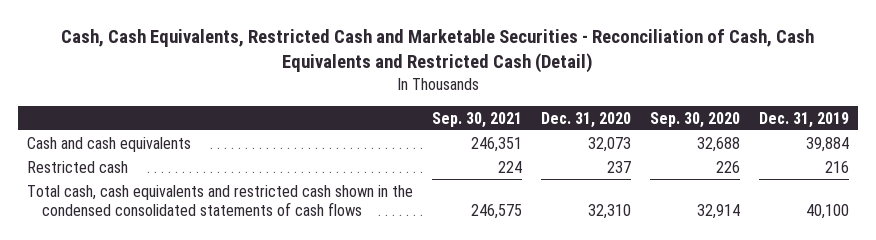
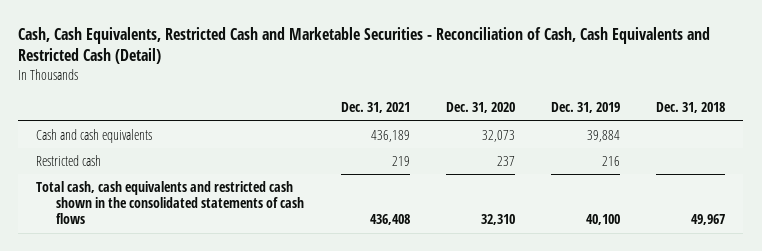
[432,111,523,128] Sep. 30, 2021 -> none
[649,111,740,128] Sep. 30, 2020 -> none
none -> [340,102,410,114] Dec. 31, 2021
none -> [656,102,726,114] Dec. 31, 2018
[27,184,414,216] Total cash, cash equivalents and restricted cash shown in the condensed consolidated statements of cash flows -> [36,181,305,225] Total cash, cash equivalents and restricted cash shown in the consolidated statements of cash flows

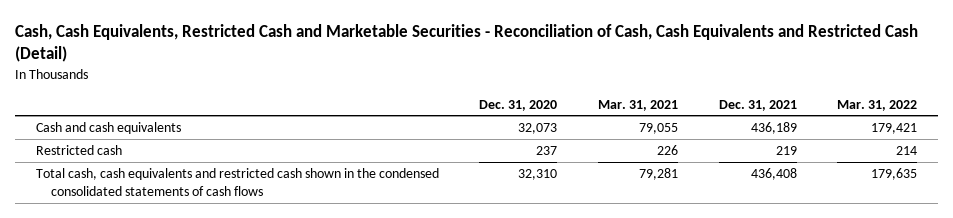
[550,102,620,114] Dec. 31, 2019 -> none
[656,102,726,114] Dec. 31, 2018 -> none
none -> [597,99,678,111] Mar. 31, 2021
none -> [837,99,918,111] Mar. 31, 2022
[36,181,305,225] Total cash, cash equivalents and restricted cash shown in the consolidated statements of cash flows -> [35,167,439,197] Total cash, cash equivalents and restricted cash shown in the condensed consolidated statements of cash flows

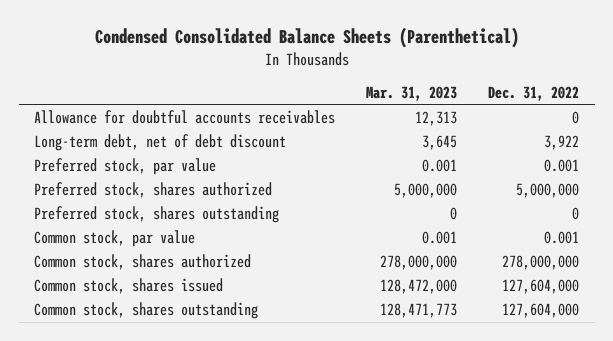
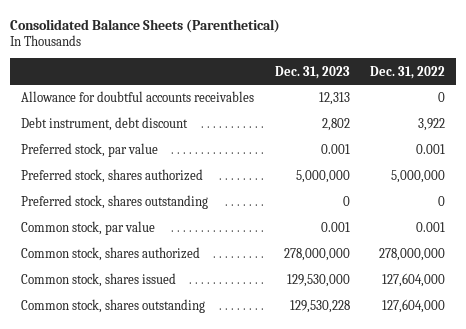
[94,27,519,49] Condensed Consolidated Balance Sheets (Parenthetical) -> [10,18,281,33] Consolidated Balance Sheets (Parenthetical)
[366,86,458,102] Mar. 31, 2023 -> none
none -> [274,65,350,79] Dec. 31, 2023
[34,134,287,152] Long-term debt, net of debt discount -> [20,117,188,132] Debt instrument, debt discount

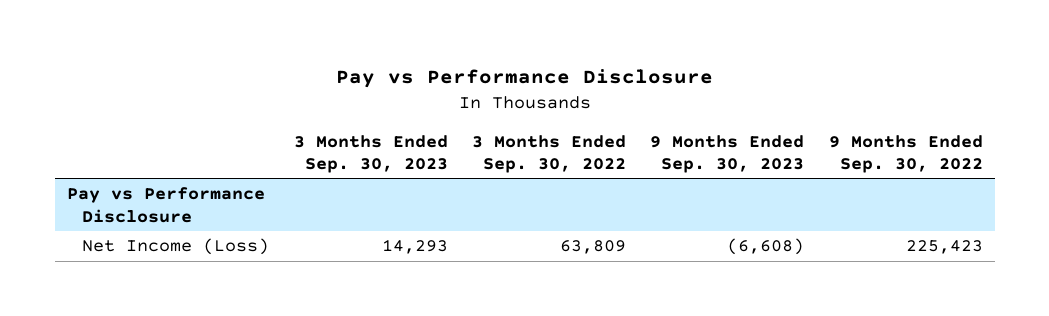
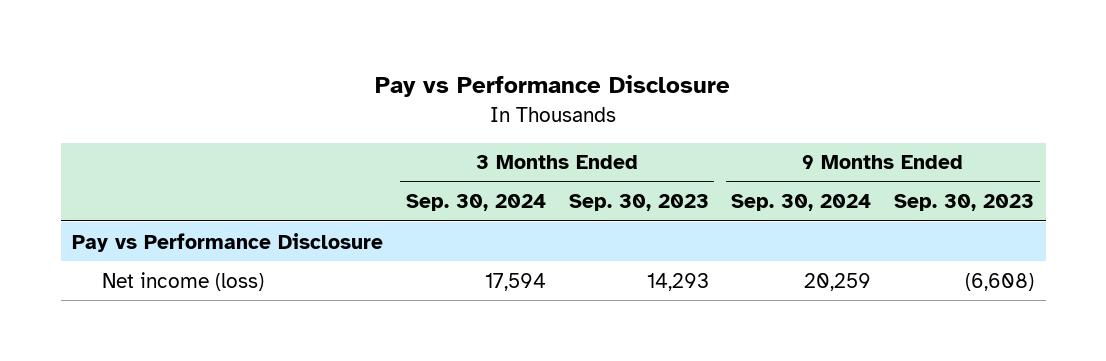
[471,134,626,173] 3 Months Ended Sep. 30, 2022 -> none
[828,134,983,173] 9 Months Ended Sep. 30, 2022 -> none
none -> [405,194,546,212] Sep. 30, 2024
none -> [731,194,872,212] Sep. 30, 2024
[82,238,270,256] Net Income (Loss) -> [102,271,265,291] Net income (loss)

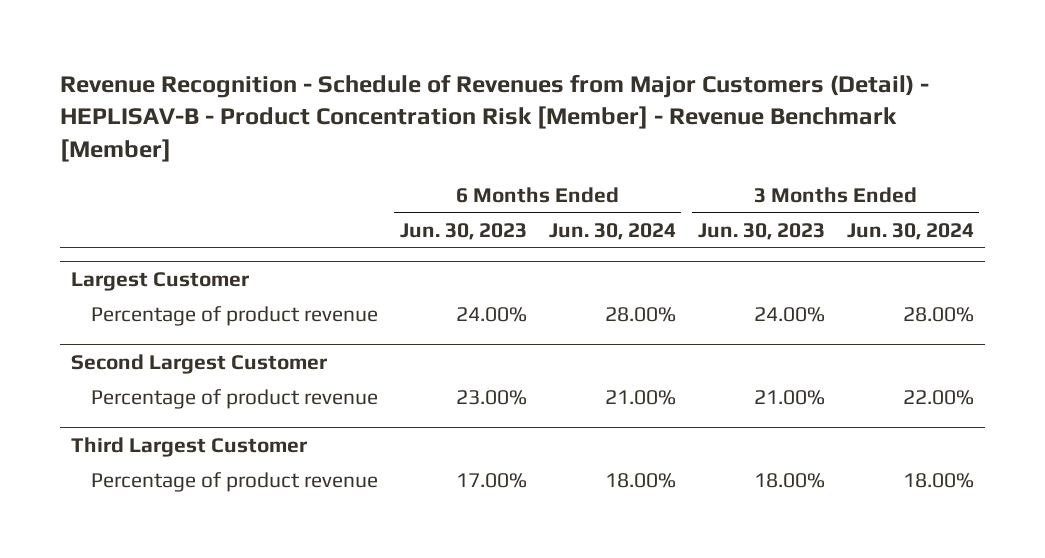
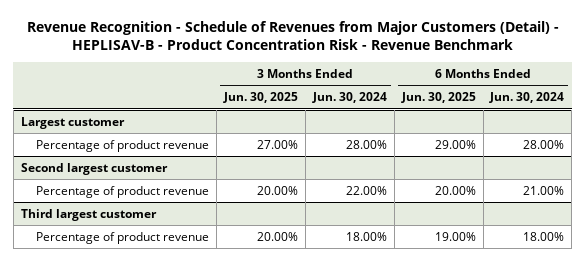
[59,74,929,162] Revenue Recognition - Schedule of Revenues from Major Customers (Detail) - HEPLISAV-B - Product Concentration Risk [Member] - Revenue Benchmark [Member] -> [26,20,559,51] Revenue Recognition - Schedule of Revenues from Major Customers (Detail) - HEPLISAV-B - Product Concentration Risk - Revenue Benchmark
[399,222,527,240] Jun. 30, 2023 -> none
[697,222,825,240] Jun. 30, 2023 -> none
none -> [223,92,299,104] Jun. 30, 2025
none -> [400,92,476,104] Jun. 30, 2025
[70,271,249,291] Largest Customer -> [20,116,125,129] Largest customer
[70,353,327,374] Second Largest Customer -> [20,162,168,175] Second largest customer
[70,436,307,457] Third Largest Customer -> [20,208,157,221] Third largest customer

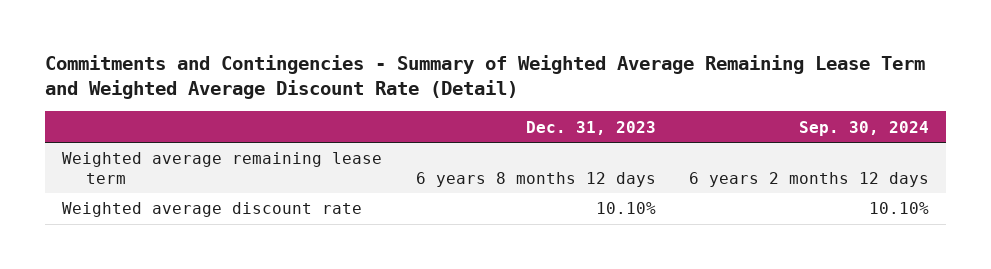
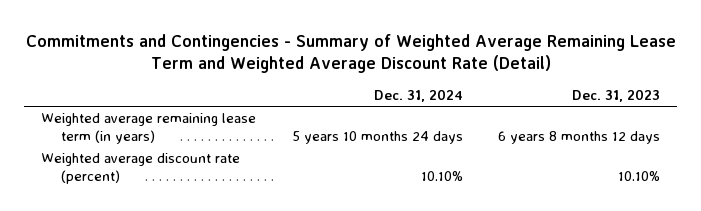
[799,120,930,136] Sep. 30, 2024 -> none
none -> [373,89,463,103] Dec. 31, 2024
[61,152,382,184] Weighted average remaining lease term -> [41,113,257,144] Weighted average remaining lease term (in years)
[61,202,362,218] Weighted average discount rate -> [41,153,241,184] Weighted average discount rate (percent)

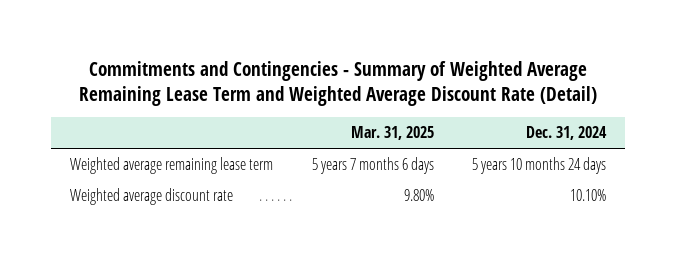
[571,89,660,103] Dec. 31, 2023 -> none
none -> [350,126,434,141] Mar. 31, 2025
[41,113,257,144] Weighted average remaining lease term (in years) -> [70,157,274,175] Weighted average remaining lease term
[41,153,241,184] Weighted average discount rate (percent) -> [70,188,234,206] Weighted average discount rate

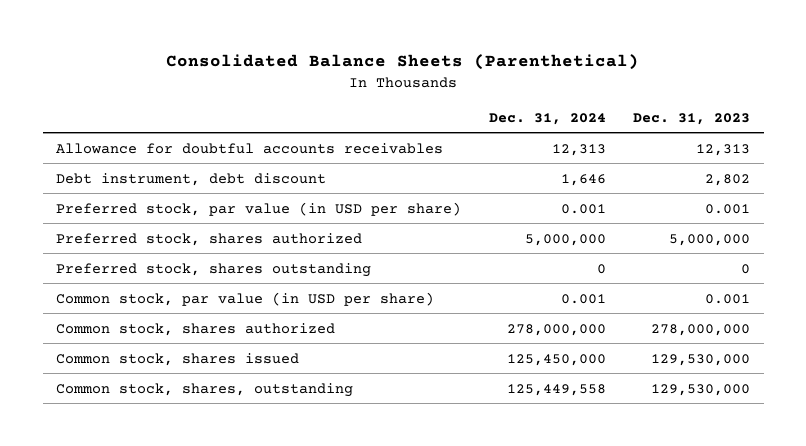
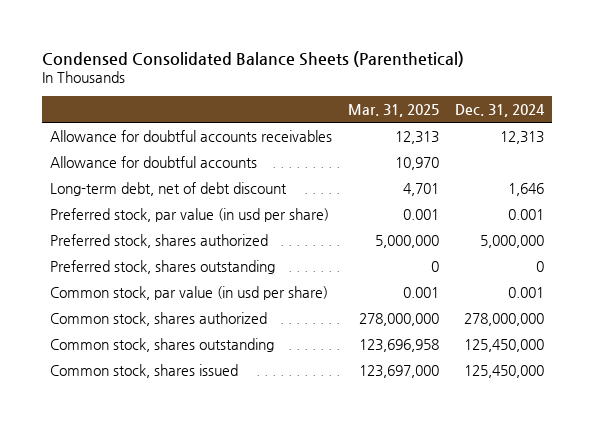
[166,54,640,71] Consolidated Balance Sheets (Parenthetical) -> [42,50,465,67] Condensed Consolidated Balance Sheets (Parenthetical)
[633,112,751,125] Dec. 31, 2023 -> none
none -> [348,103,440,117] Mar. 31, 2025
none -> [50,156,258,169] Allowance for doubtful accounts
[56,172,327,186] Debt instrument, debt discount -> [50,182,288,197] Long-term debt, net of debt discount
[56,201,462,216] Preferred stock, par value (in USD per share) -> [50,208,330,223] Preferred stock, par value (in usd per share)
[56,291,435,306] Common stock, par value (in USD per share) -> [50,286,329,301] Common stock, par value (in usd per share)
none -> [50,338,275,353] Common stock, shares outstanding
[56,382,354,397] Common stock, shares, outstanding -> none

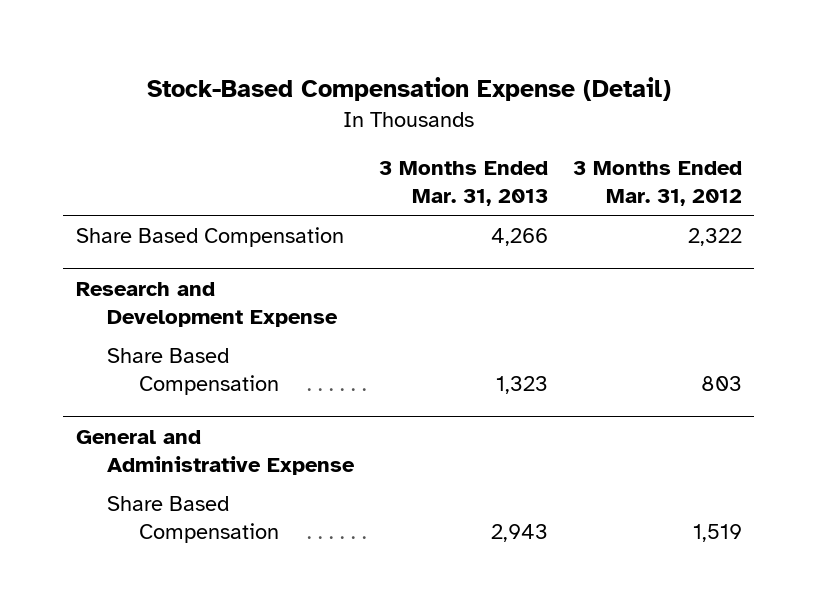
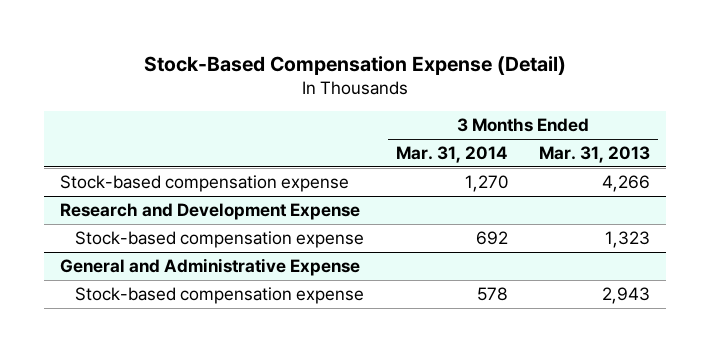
[572,161,742,207] 3 Months Ended Mar. 31, 2012 -> none
none -> [395,145,508,163] Mar. 31, 2014
[75,226,344,247] Share Based Compensation -> [59,174,349,192] Stock-based compensation expense
[107,347,279,395] Share Based Compensation -> [75,230,365,248] Stock-based compensation expense
[107,495,279,543] Share Based Compensation -> [75,286,365,304] Stock-based compensation expense

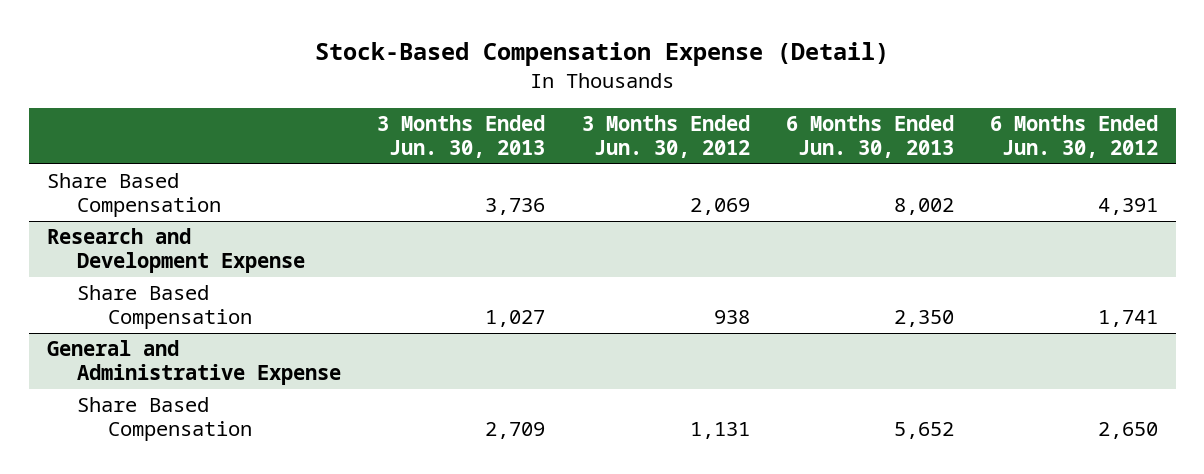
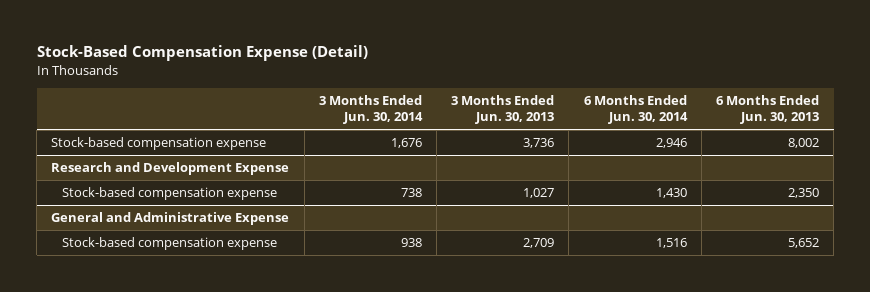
[581,115,750,159] 3 Months Ended Jun. 30, 2012 -> none
[989,115,1158,159] 6 Months Ended Jun. 30, 2012 -> none
none -> [318,95,423,125] 3 Months Ended Jun. 30, 2014
none -> [583,95,688,125] 6 Months Ended Jun. 30, 2014
[46,173,222,218] Share Based Compensation -> [51,137,267,151] Stock-based compensation expense
[77,285,252,330] Share Based Compensation -> [61,187,277,201] Stock-based compensation expense
[77,397,252,442] Share Based Compensation -> [61,237,277,251] Stock-based compensation expense

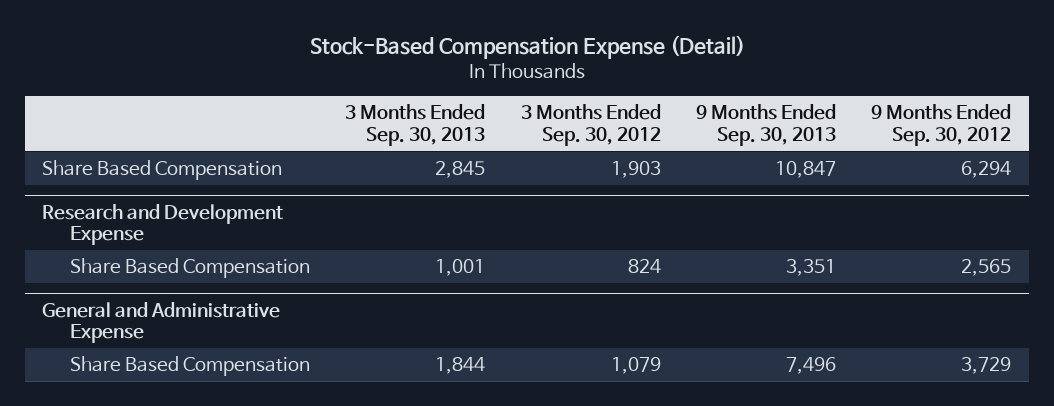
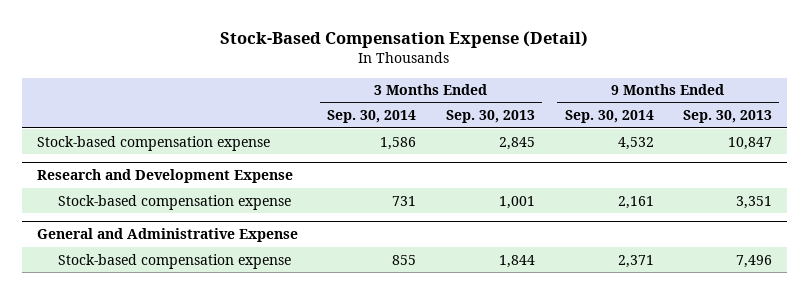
[520,104,661,146] 3 Months Ended Sep. 30, 2012 -> none
[871,104,1012,146] 9 Months Ended Sep. 30, 2012 -> none
none -> [327,110,417,124] Sep. 30, 2014
none -> [564,110,654,124] Sep. 30, 2014
[42,160,283,181] Share Based Compensation -> [36,135,270,151] Stock-based compensation expense
[70,258,311,279] Share Based Compensation -> [58,194,292,210] Stock-based compensation expense
[70,356,311,377] Share Based Compensation -> [58,253,292,269] Stock-based compensation expense

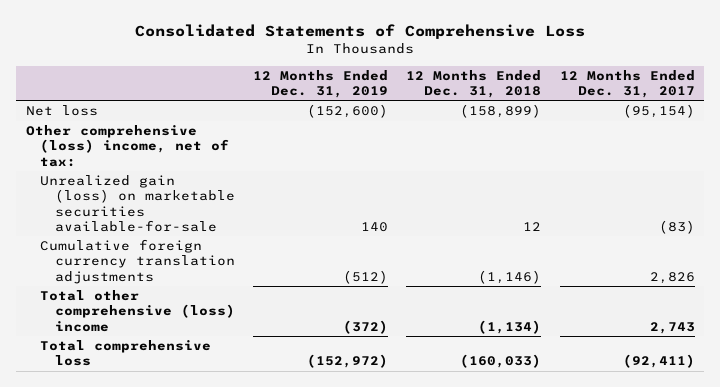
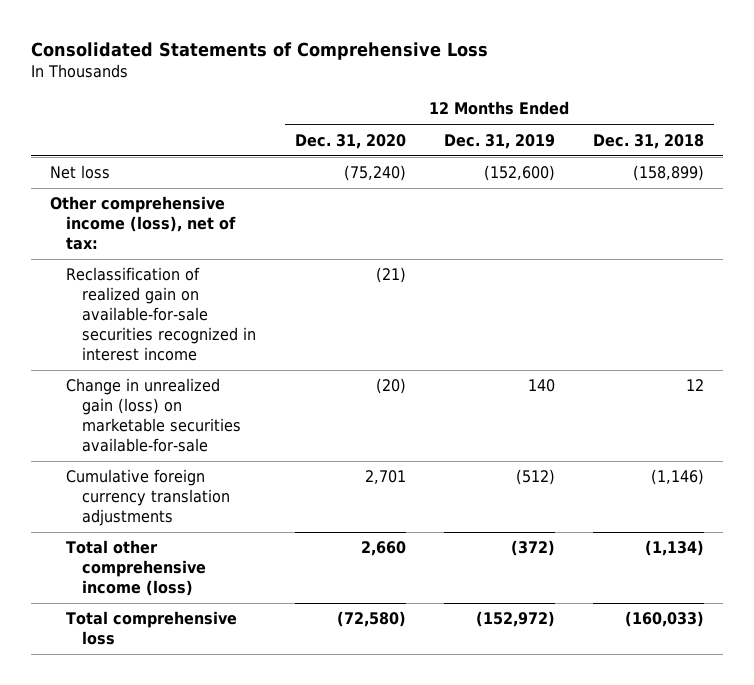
[559,69,695,99] 12 Months Ended Dec. 31, 2017 -> none
none -> [294,133,406,149] Dec. 31, 2020
[25,125,230,167] Other comprehensive (loss) income, net of tax: -> [50,196,237,251] Other comprehensive income (loss), net of tax:
none -> [66,267,257,361] Reclassification of realized gain on available-for-sale securities recognized in interest income
[40,175,235,232] Unrealized gain (loss) on marketable securities available-for-sale -> [66,378,242,453] Change in unrealized gain (loss) on marketable securities available-for-sale
[40,290,235,332] Total other comprehensive (loss) income -> [66,540,207,597] Total other comprehensive income (loss)

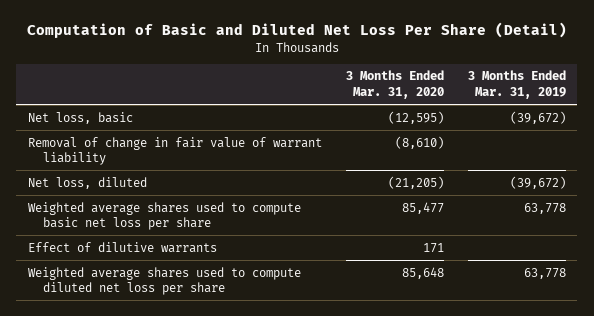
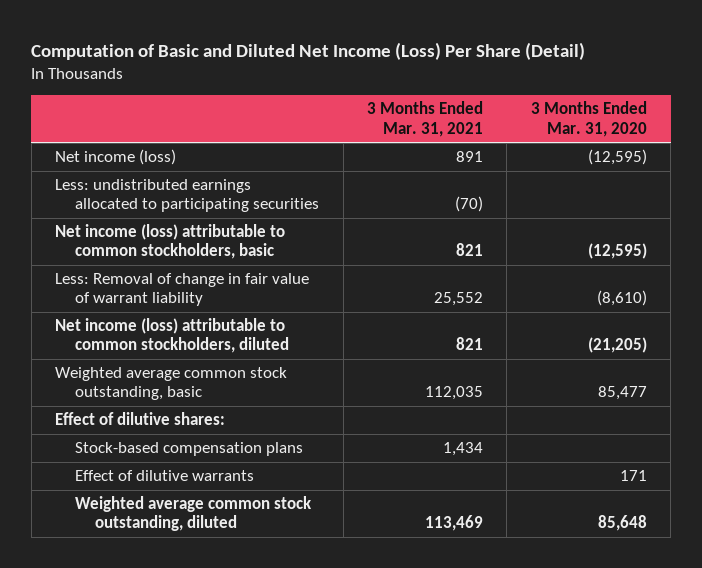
[26,22,567,39] Computation of Basic and Diluted Net Loss Per Share (Detail) -> [31,41,586,60] Computation of Basic and Diluted Net Income (Loss) Per Share (Detail)
[467,70,566,100] 3 Months Ended Mar. 31, 2019 -> none
none -> [366,101,483,137] 3 Months Ended Mar. 31, 2021
none -> [55,149,177,166] Net income (loss)
none -> [55,179,320,213] Less: undistributed earnings allocated to participating securities
[28,111,134,124] Net loss, basic -> [55,224,286,260] Net income (loss) attributable to common stockholders, basic
[28,136,323,166] Removal of change in fair value of warrant liability -> [55,273,310,307] Less: Removal of change in fair value of warrant liability
[28,176,148,189] Net loss, diluted -> [55,318,290,354] Net income (loss) attributable to common stockholders, diluted
[28,201,302,231] Weighted average shares used to compute basic net loss per share -> [55,367,288,401] Weighted average common stock outstanding, basic
none -> [55,412,226,426] Effect of dilutive shares:
none -> [75,442,304,457] Stock-based compensation plans
[28,266,302,296] Weighted average shares used to compute diluted net loss per share -> [75,496,313,532] Weighted average common stock outstanding, diluted

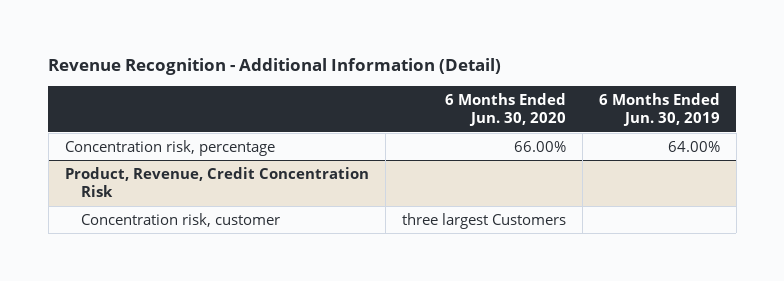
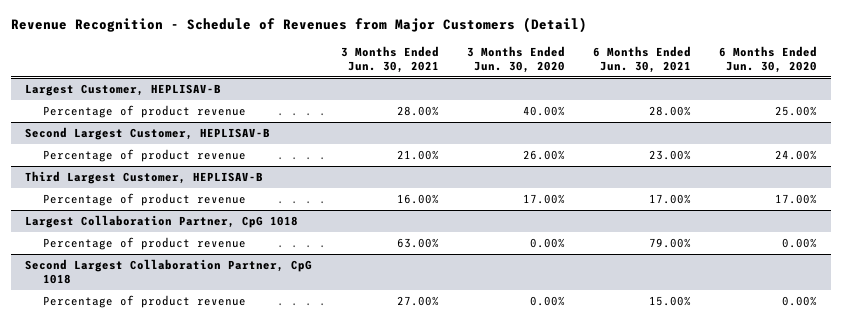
[48,58,502,76] Revenue Recognition - Additional Information (Detail) -> [11,17,588,34] Revenue Recognition - Schedule of Revenues from Major Customers (Detail)
[598,92,720,127] 6 Months Ended Jun. 30, 2019 -> none
none -> [340,46,439,73] 3 Months Ended Jun. 30, 2021
none -> [466,46,565,73] 3 Months Ended Jun. 30, 2020
none -> [593,46,692,73] 6 Months Ended Jun. 30, 2021
[64,139,275,156] Concentration risk, percentage -> none
[64,166,369,198] Product, Revenue, Credit Concentration Risk -> none
[81,212,281,227] Concentration risk, customer -> none
none -> [25,84,222,97] Largest Customer, HEPLISAV-B
none -> [43,105,247,119] Percentage of product revenue
none -> [25,127,271,141] Second Largest Customer, HEPLISAV-B
none -> [43,149,247,163] Percentage of product revenue
none -> [25,171,264,185] Third Largest Customer, HEPLISAV-B
none -> [43,193,247,207] Percentage of product revenue
none -> [25,215,299,229] Largest Collaboration Partner, CpG 1018
none -> [43,237,247,251] Percentage of product revenue
none -> [25,259,313,285] Second Largest Collaboration Partner, CpG 1018
none -> [43,295,247,309] Percentage of product revenue

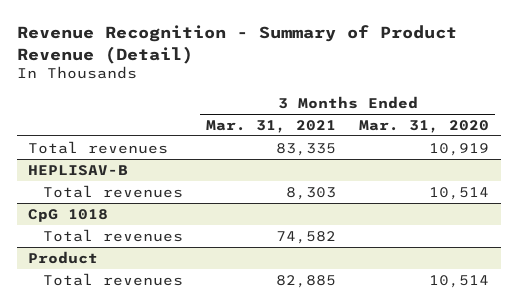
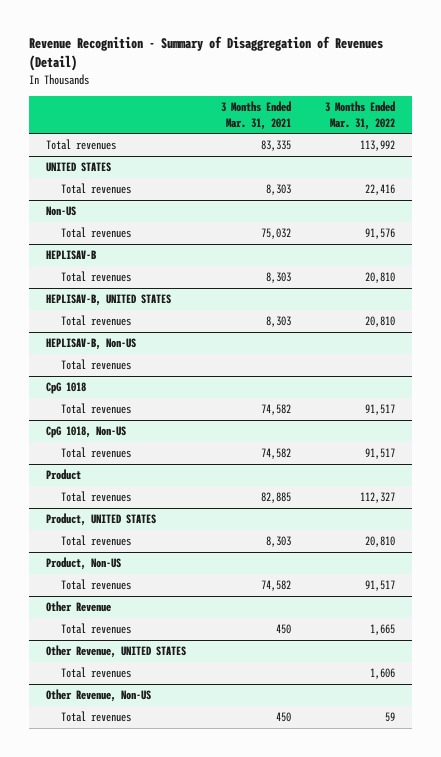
[16,25,457,64] Revenue Recognition - Summary of Product Revenue (Detail) -> [29,36,384,72] Revenue Recognition - Summary of Disaggregation of Revenues (Detail)
[359,119,490,133] Mar. 31, 2020 -> none
none -> [324,100,395,130] 3 Months Ended Mar. 31, 2022
none -> [46,162,112,173] UNITED STATES
none -> [61,183,132,195] Total revenues
none -> [46,206,77,217] Non-US
none -> [61,227,132,239] Total revenues
none -> [46,294,172,307] HEPLISAV-B, UNITED STATES
none -> [61,315,132,327] Total revenues
none -> [46,338,137,351] HEPLISAV-B, Non-US
none -> [61,359,132,371] Total revenues
none -> [46,426,127,439] CpG 1018, Non-US
none -> [61,447,132,459] Total revenues
none -> [46,513,157,527] Product, UNITED STATES
none -> [61,535,132,547] Total revenues
none -> [46,557,122,571] Product, Non-US
none -> [61,579,132,591] Total revenues
none -> [46,601,112,613] Other Revenue
none -> [61,623,132,635] Total revenues
none -> [46,645,187,659] Other Revenue, UNITED STATES
none -> [61,667,132,679] Total revenues
none -> [46,689,152,703] Other Revenue, Non-US
none -> [61,711,132,723] Total revenues

